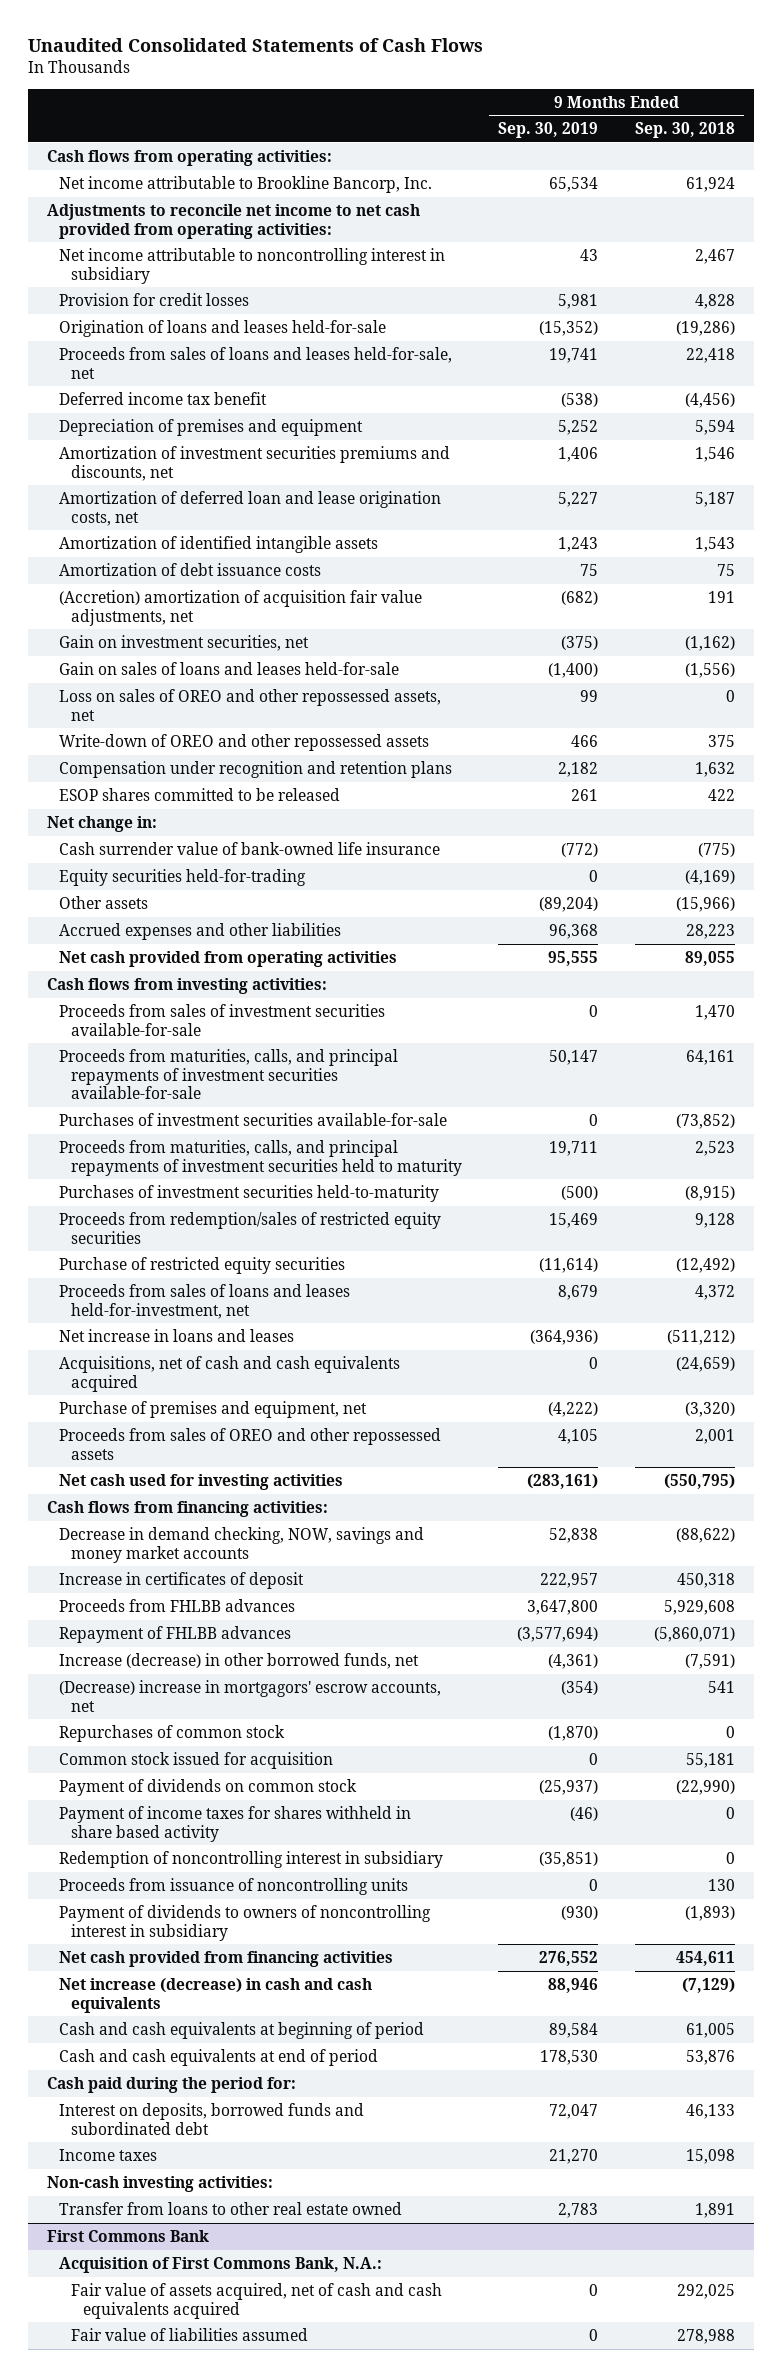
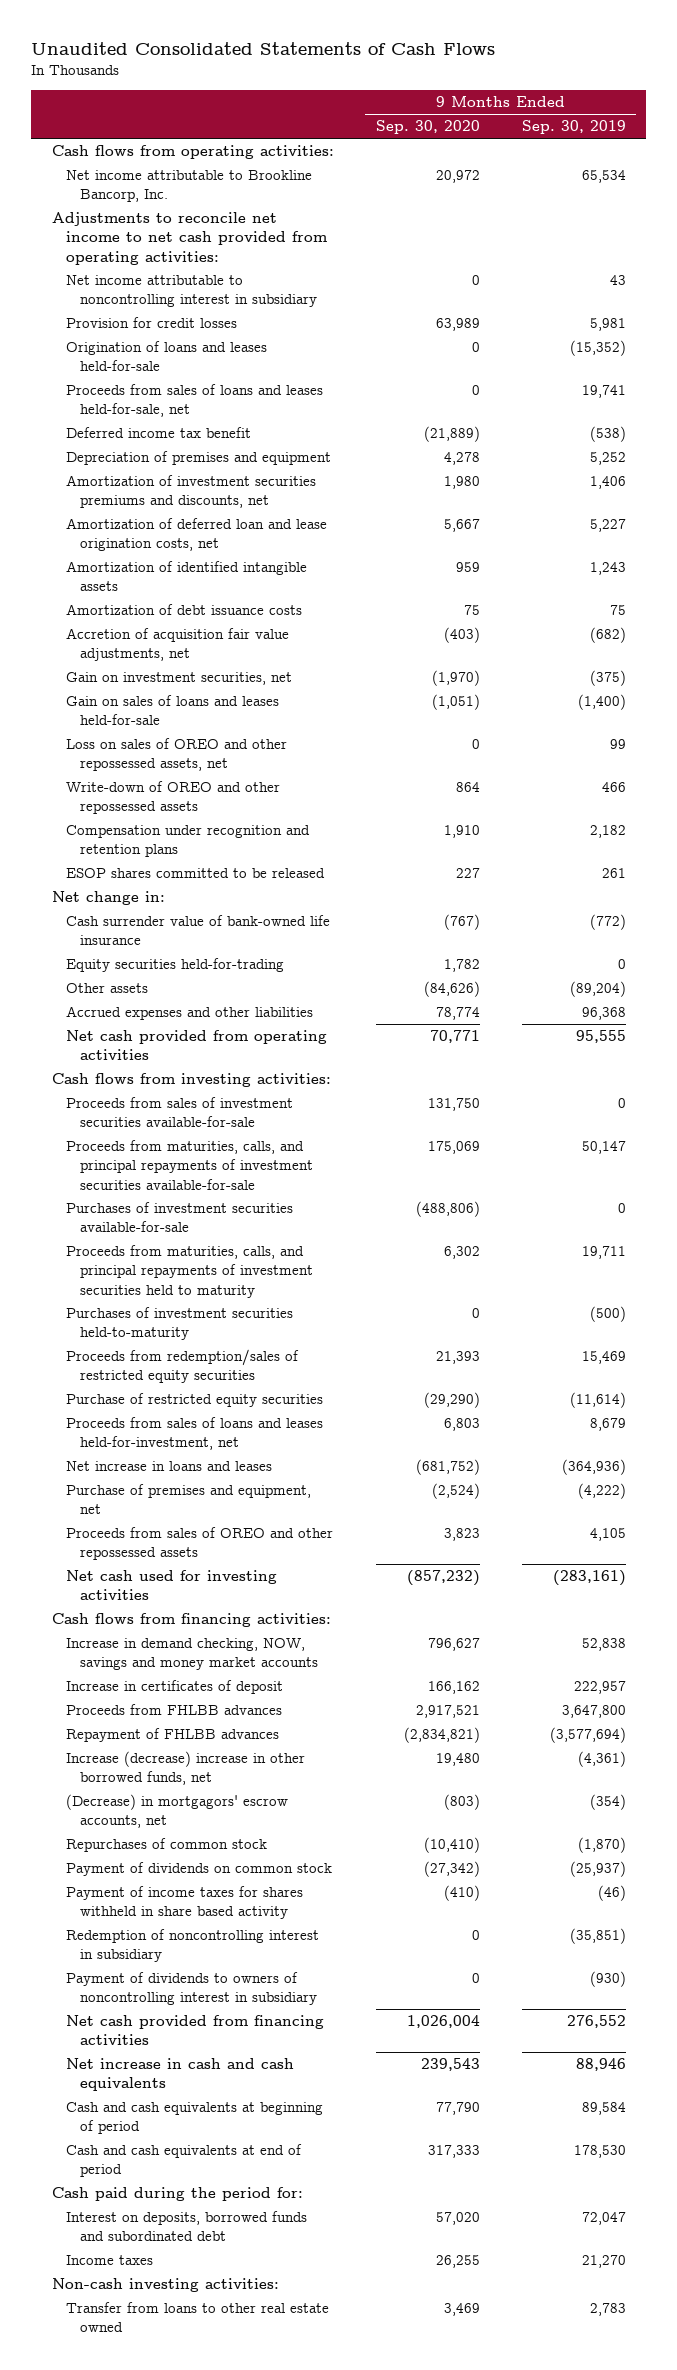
[635,122,736,139] Sep. 30, 2018 -> none
none -> [375,120,480,135] Sep. 30, 2020
[58,589,422,626] (Accretion) amortization of acquisition fair value adjustments, net -> [66,628,290,662] Accretion of acquisition fair value adjustments, net
[58,1355,400,1392] Acquisitions, net of cash and cash equivalents acquired -> none
[58,1526,424,1563] Decrease in demand checking, NOW, savings and money market accounts -> [66,1638,319,1671] Increase in demand checking, NOW, savings and money market accounts
[58,1652,419,1669] Increase (decrease) in other borrowed funds, net -> [66,1751,306,1786] Increase (decrease) increase in other borrowed funds, net
[58,1679,441,1712] (Decrease) increase in mortgagors' escrow accounts, net -> [66,1794,289,1829] (Decrease) in mortgagors' escrow accounts, net
[58,1751,333,1769] Common stock issued for acquisition -> none
[58,1877,408,1895] Proceeds from issuance of noncontrolling units -> none
[58,1977,372,2013] Net increase (decrease) in cash and cash equivalents -> [66,2058,295,2092] Net increase in cash and cash equivalents
[46,2229,209,2242] First Commons Bank -> none
[58,2256,382,2273] Acquisition of First Commons Bank, N.A.: -> none
[70,2282,442,2319] Fair value of assets acquired, net of cash and cash equivalents acquired -> none
[70,2327,308,2341] Fair value of liabilities assumed -> none

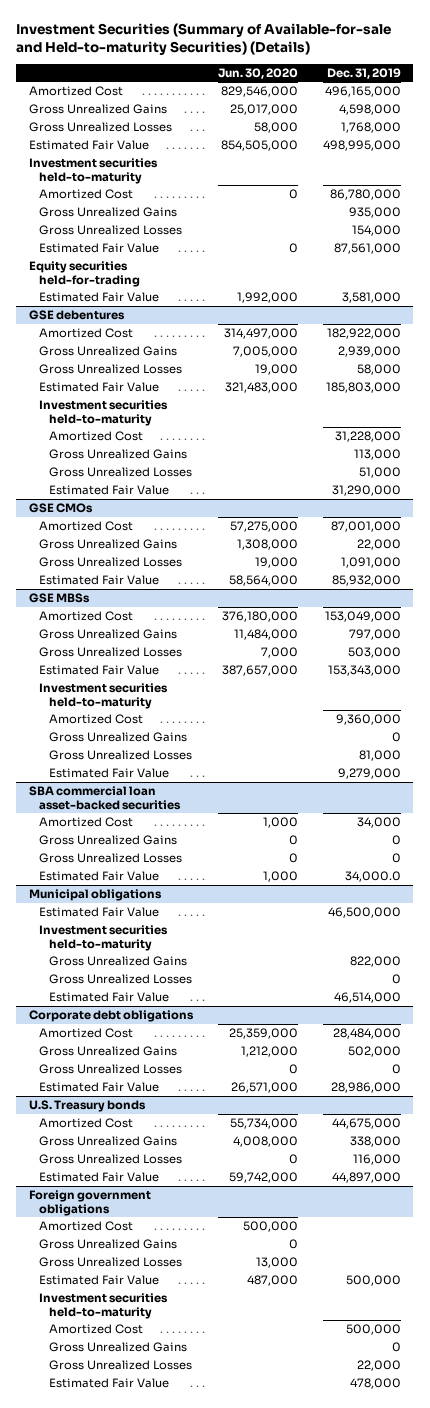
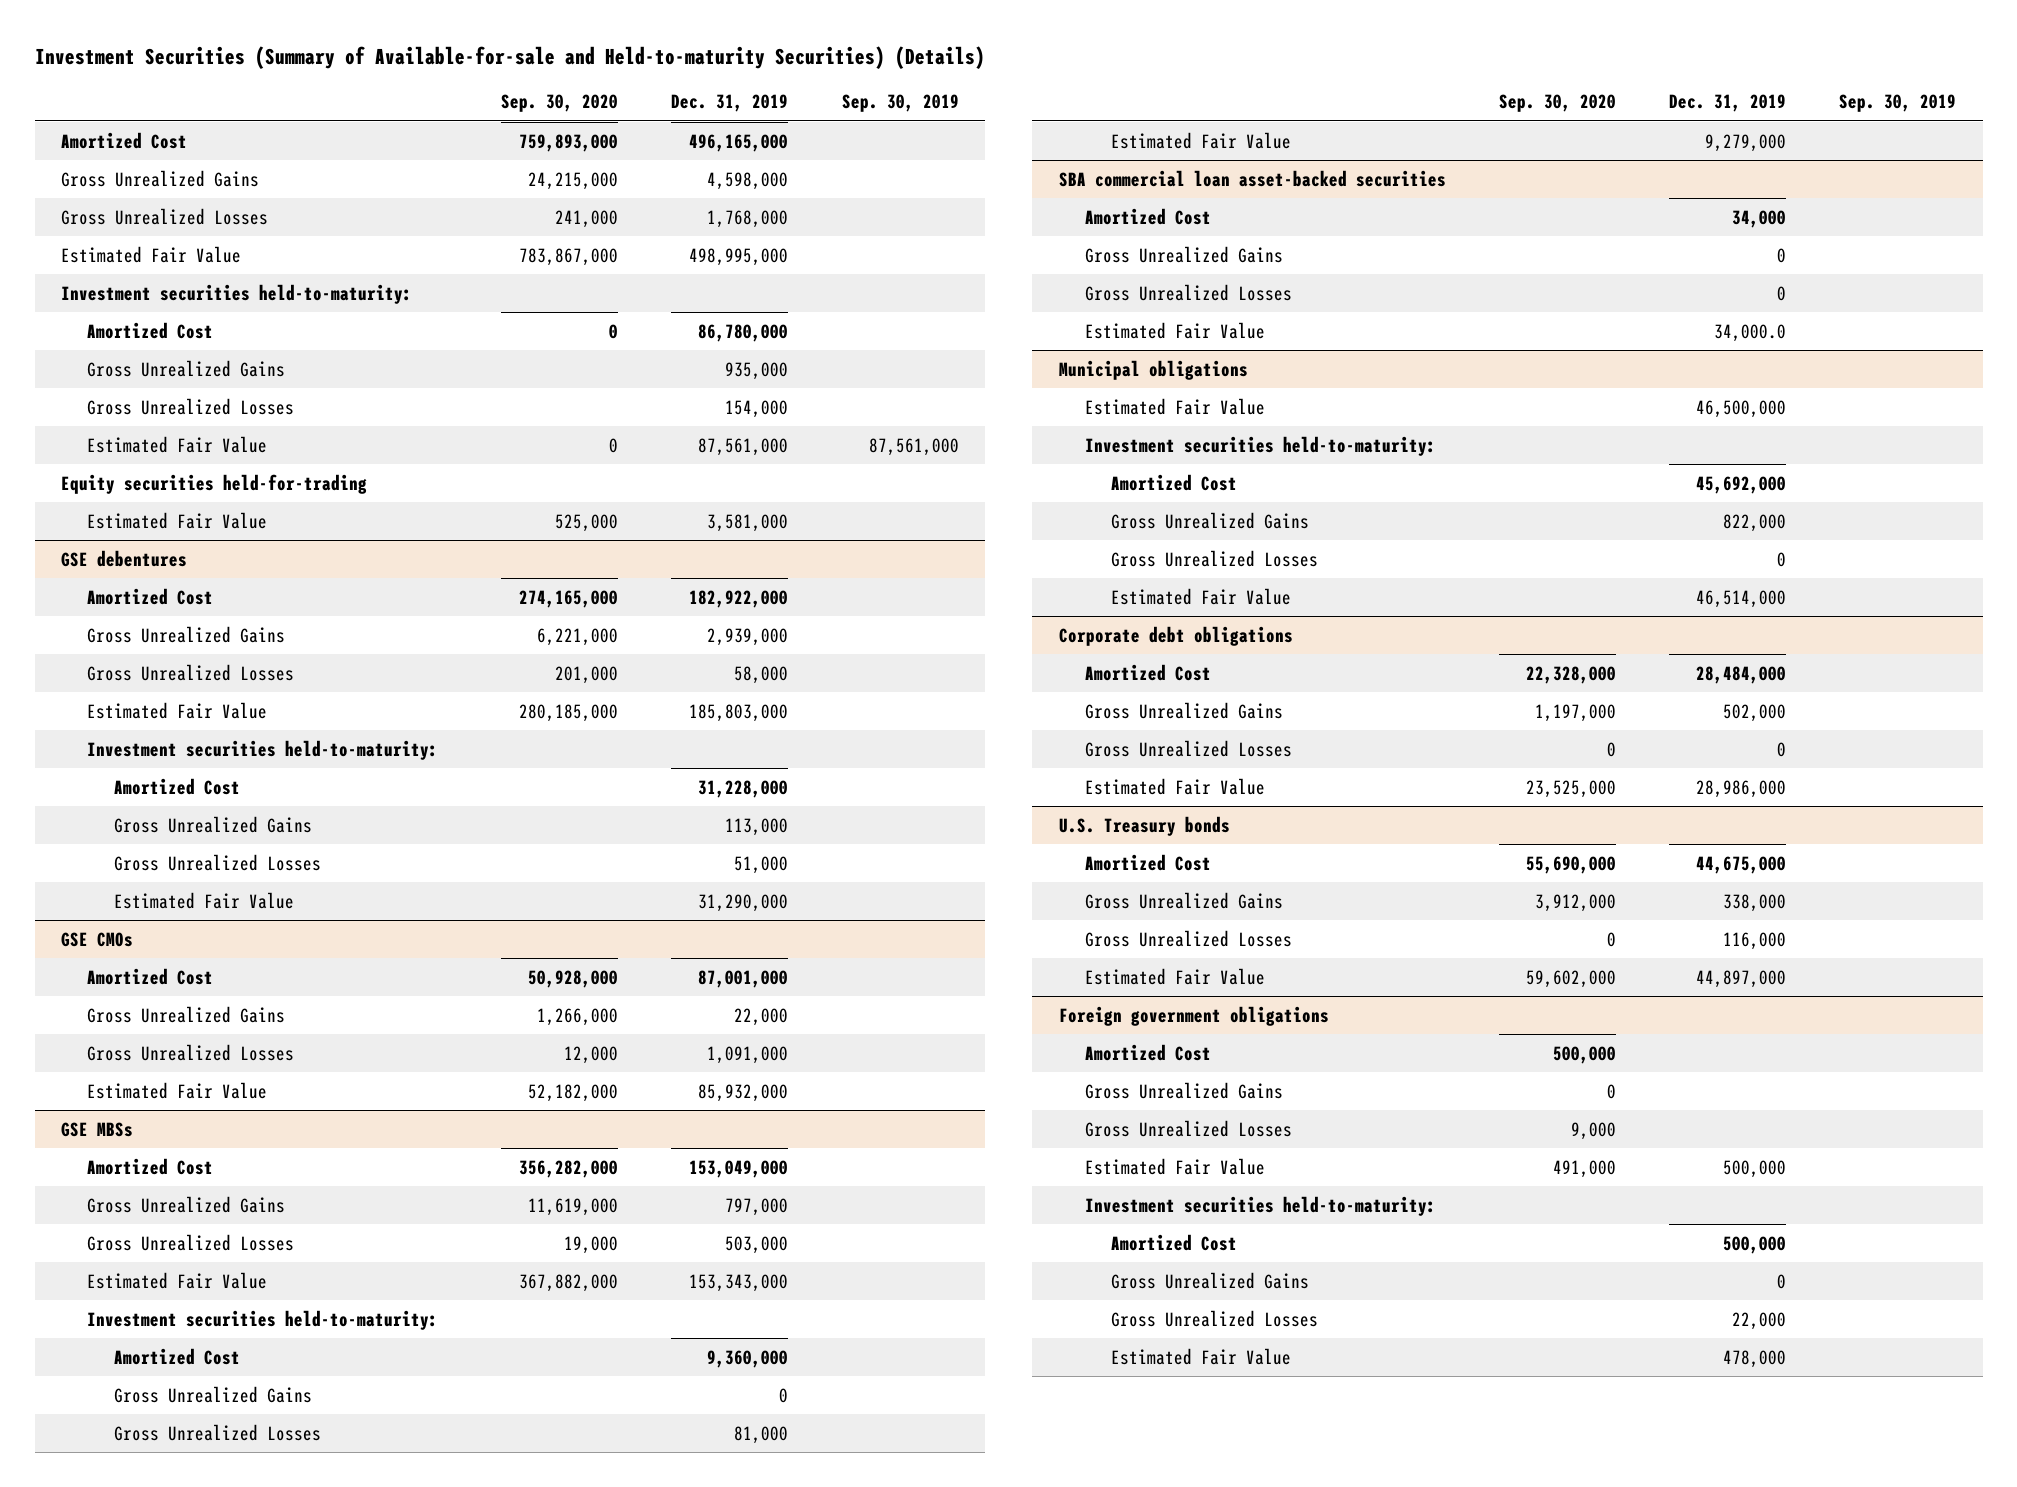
[217,67,298,79] Jun. 30, 2020 -> none
none -> [501,94,619,113] Sep. 30, 2020
none -> [841,94,959,113] Sep. 30, 2019
[28,158,158,184] Investment securities held-to-maturity -> [61,283,413,304] Investment securities held-to-maturity:
[38,400,168,426] Investment securities held-to-maturity -> [87,739,439,760] Investment securities held-to-maturity:
[38,683,168,709] Investment securities held-to-maturity -> [87,1309,439,1330] Investment securities held-to-maturity:
[38,925,168,951] Investment securities held-to-maturity -> [1084,435,1436,456] Investment securities held-to-maturity:
none -> [1111,473,1238,491] Amortized Cost
[38,1293,168,1319] Investment securities held-to-maturity -> [1084,1195,1436,1216] Investment securities held-to-maturity:

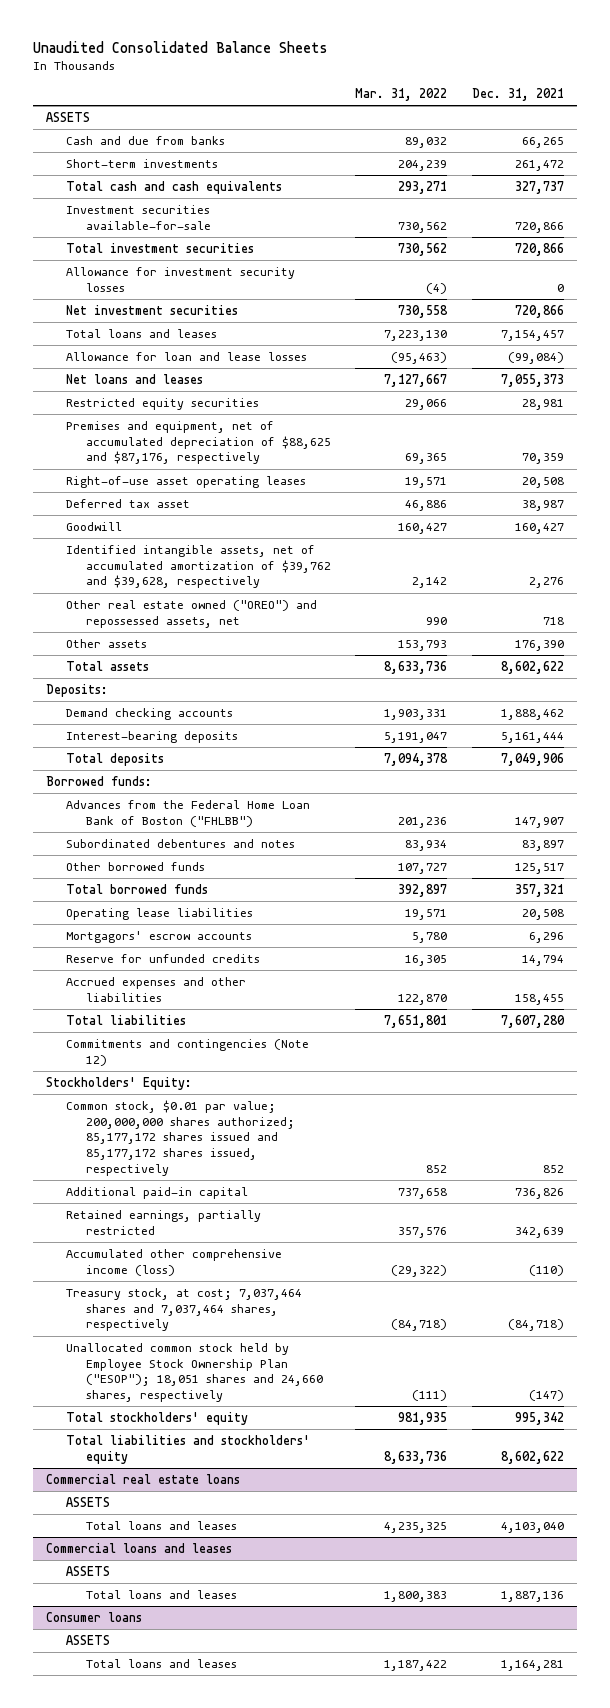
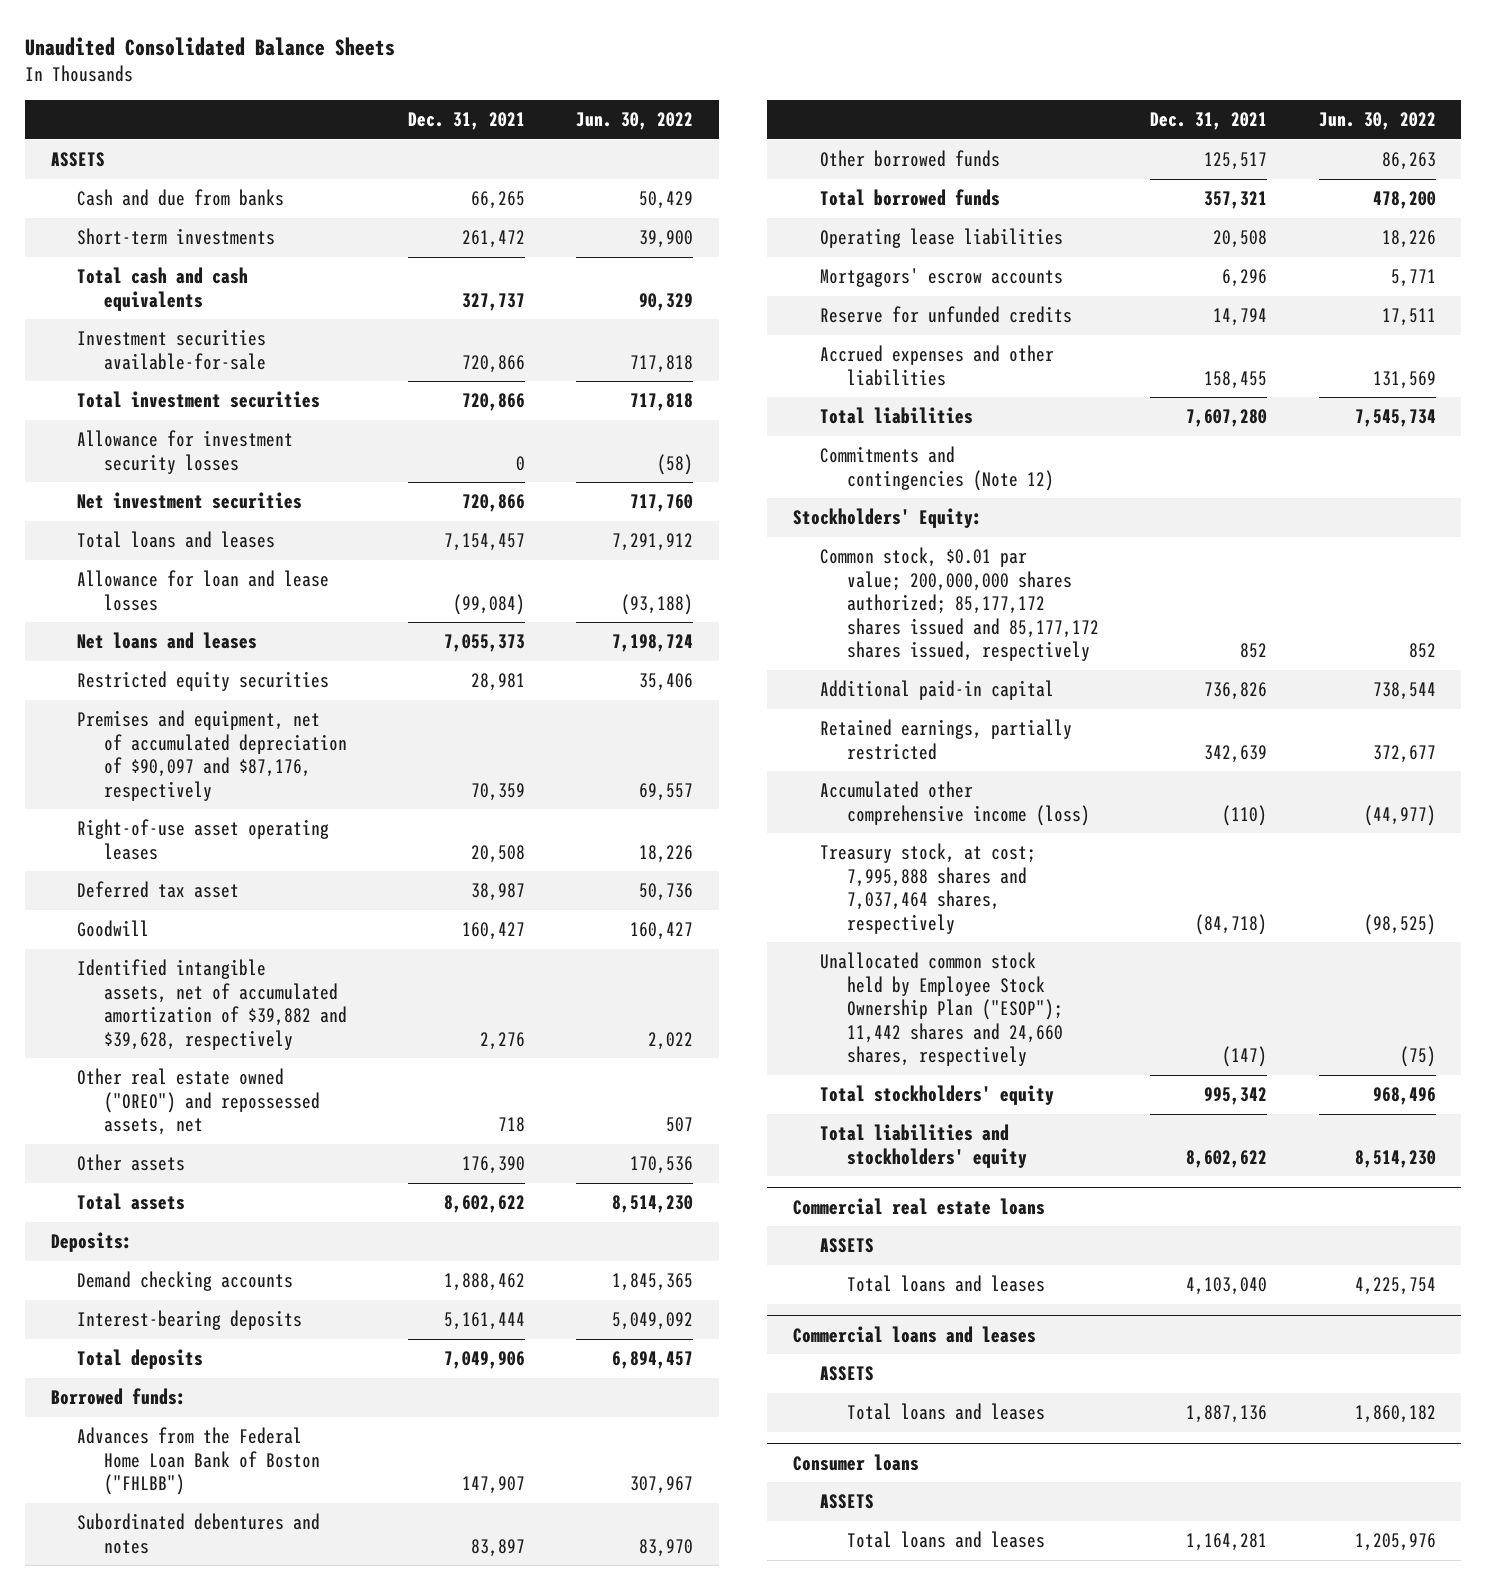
[355,87,448,101] Mar. 31, 2022 -> none
none -> [576,112,694,131] Jun. 30, 2022
[65,420,331,465] Premises and equipment, net of accumulated depreciation of $88,625 and $87,176, respectively -> [77,710,348,801] Premises and equipment, net of accumulated depreciation of $90,097 and $87,176, respectively
[65,544,331,589] Identified intangible assets, net of accumulated amortization of $39,762 and $39,628, respectively -> [77,959,348,1050] Identified intangible assets, net of accumulated amortization of $39,882 and $39,628, respectively
[65,1287,302,1332] Treasury stock, at cost; 7,037,464 shares and 7,037,464 shares, respectively -> [819,843,1036,934] Treasury stock, at cost; 7,995,888 shares and 7,037,464 shares, respectively
[65,1342,323,1403] Unallocated common stock held by Employee Stock Ownership Plan ("ESOP"); 18,051 shares and 24,660 shares, respectively -> [819,952,1063,1067] Unallocated common stock held by Employee Stock Ownership Plan ("ESOP"); 11,442 shares and 24,660 shares, respectively

